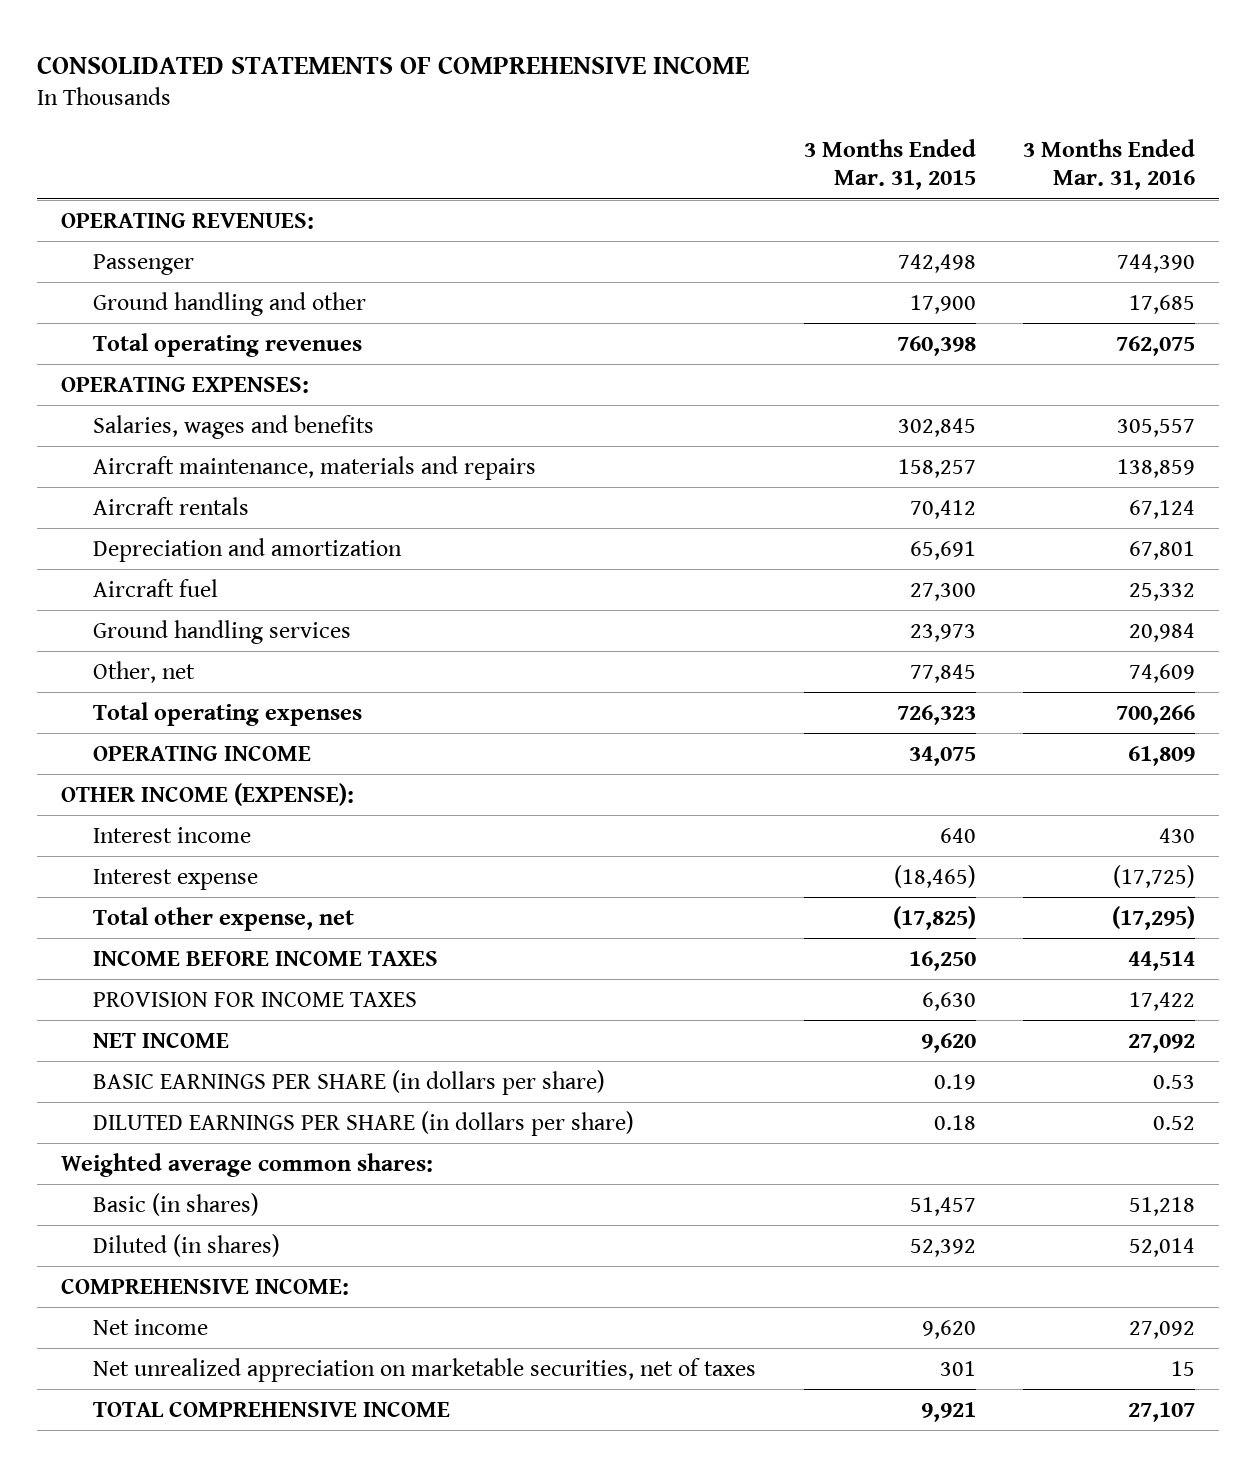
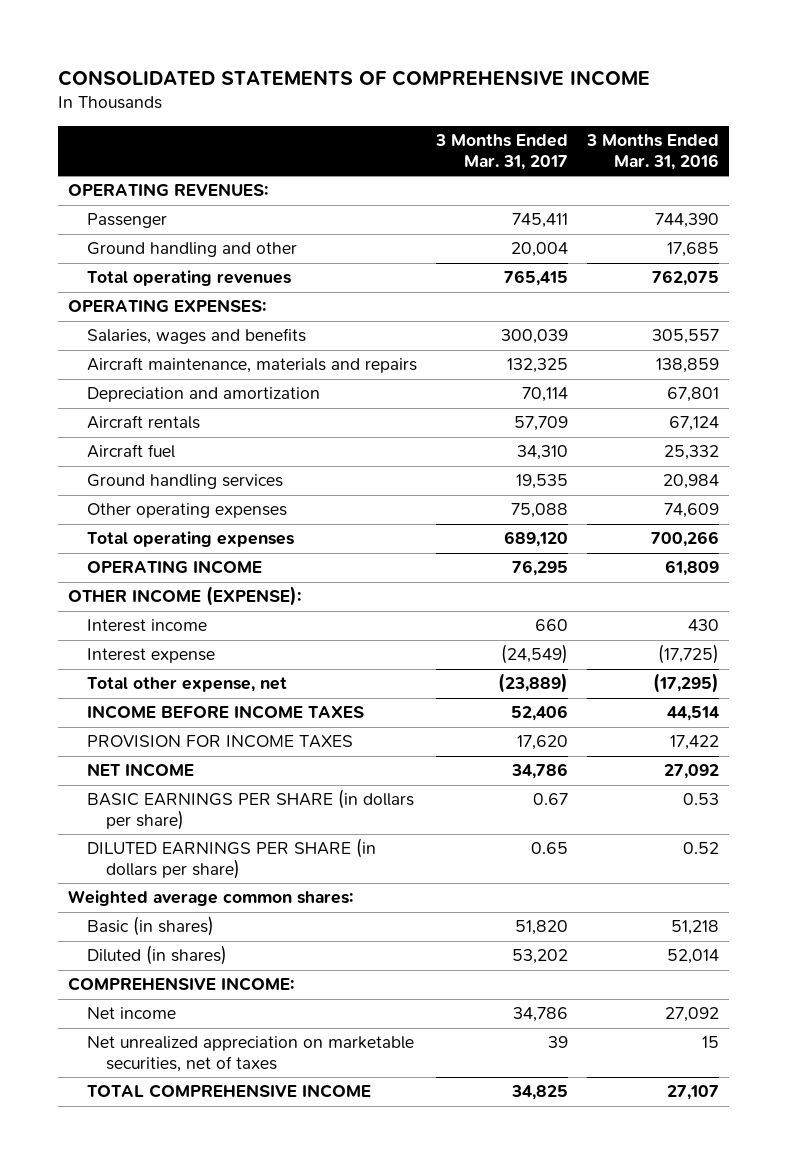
[803,138,976,191] 3 Months Ended Mar. 31, 2015 -> none
none -> [434,134,568,170] 3 Months Ended Mar. 31, 2017
[93,496,250,515] Aircraft rentals -> [86,415,200,430] Aircraft rentals
[93,660,196,683] Other, net -> [86,503,287,519] Other operating expenses

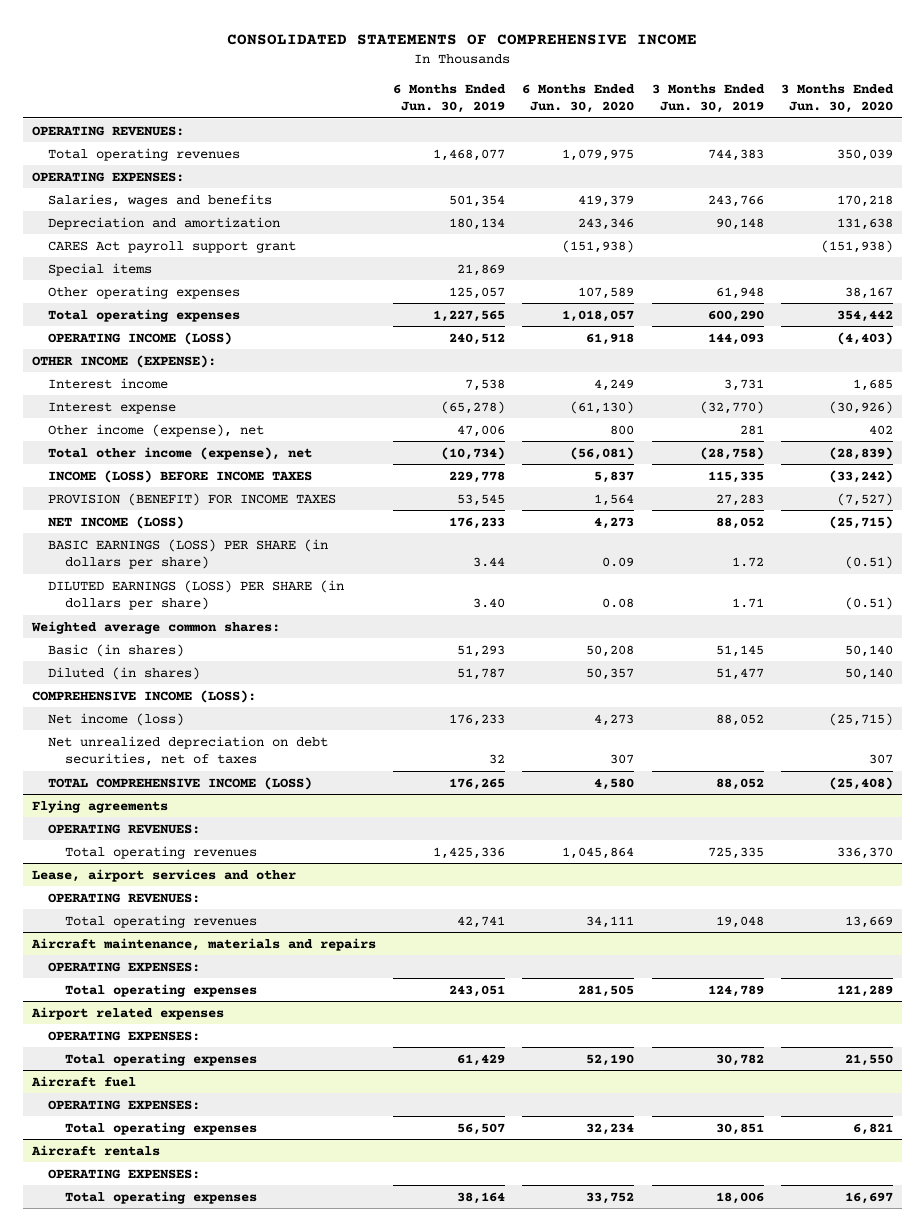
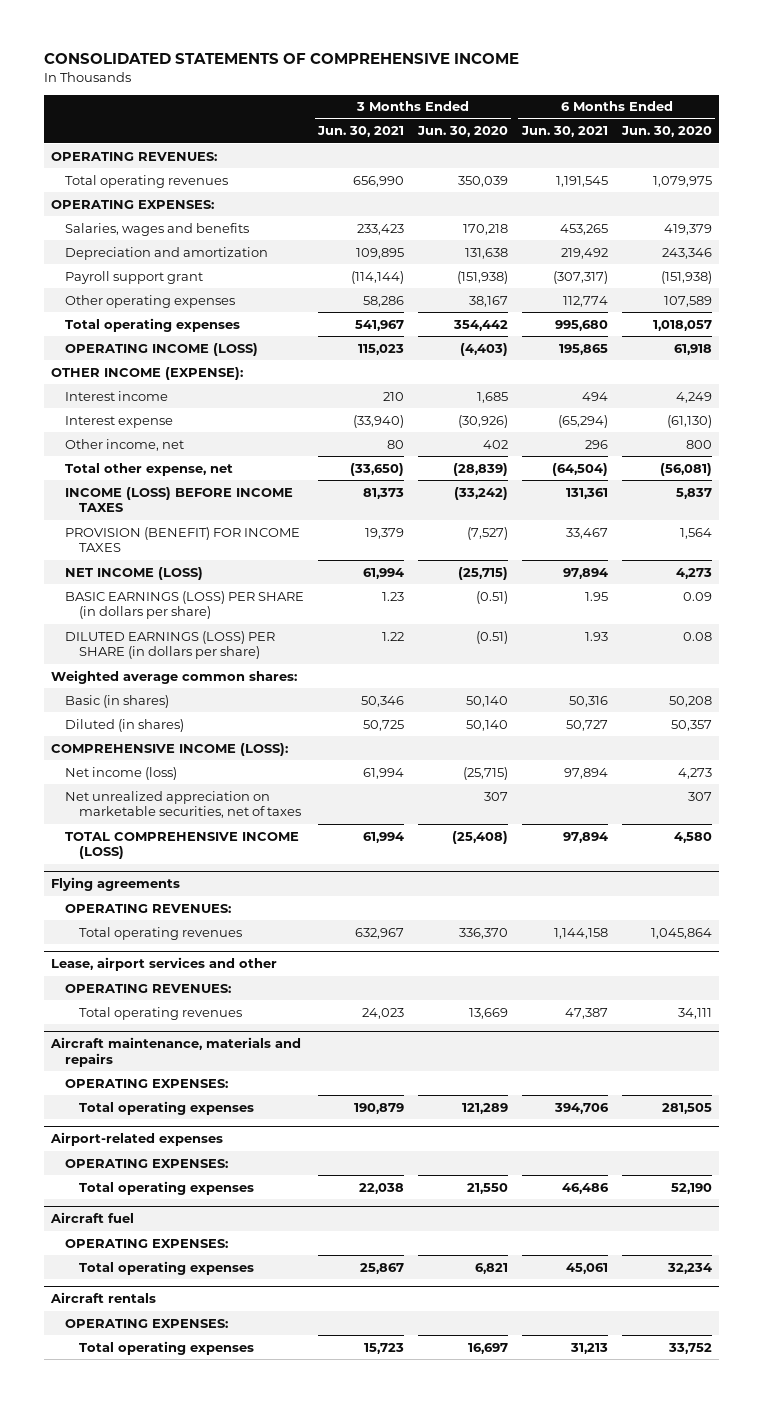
[392,83,506,114] 6 Months Ended Jun. 30, 2019 -> none
[651,83,765,114] 3 Months Ended Jun. 30, 2019 -> none
none -> [317,126,405,138] Jun. 30, 2021
none -> [520,126,608,138] Jun. 30, 2021
[48,262,153,276] Special items -> none
[48,240,297,253] CARES Act payroll support grant -> [65,270,204,284] Payroll support grant
[48,423,265,437] Other income (expense), net -> [65,438,185,451] Other income, net
[48,446,313,460] Total other income (expense), net -> [65,462,234,476] Total other expense, net
[48,735,329,767] Net unrealized depreciation on debt securities, net of taxes -> [65,790,302,819] Net unrealized appreciation on marketable securities, net of taxes
[30,1006,224,1020] Airport related expenses -> [50,1132,224,1147] Airport-related expenses

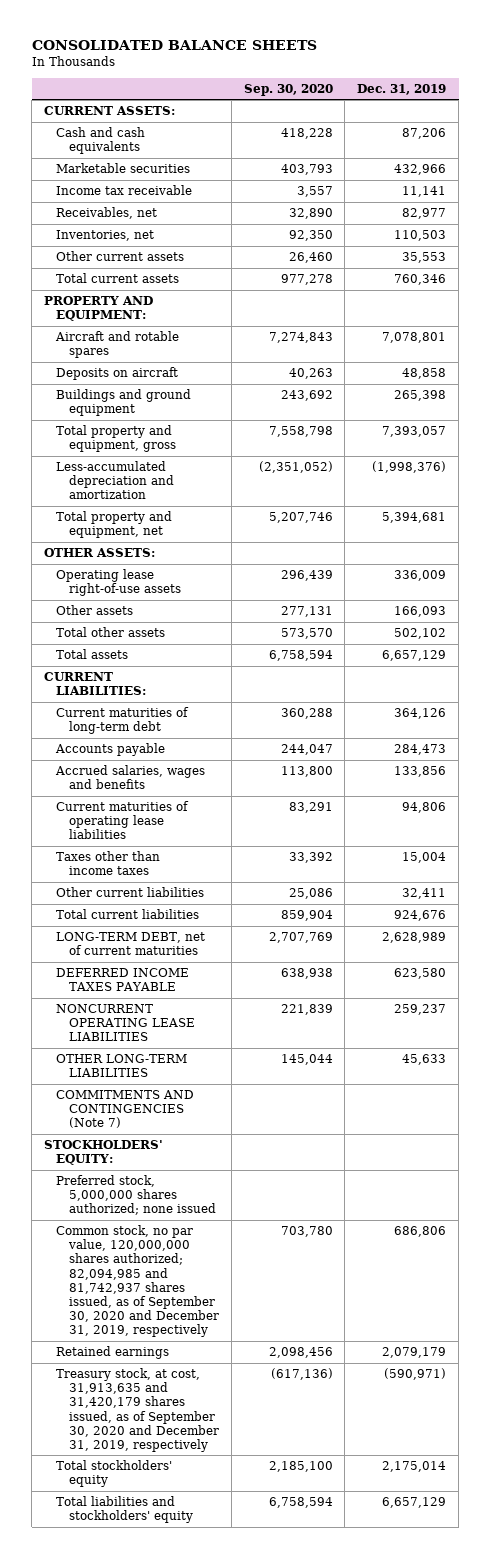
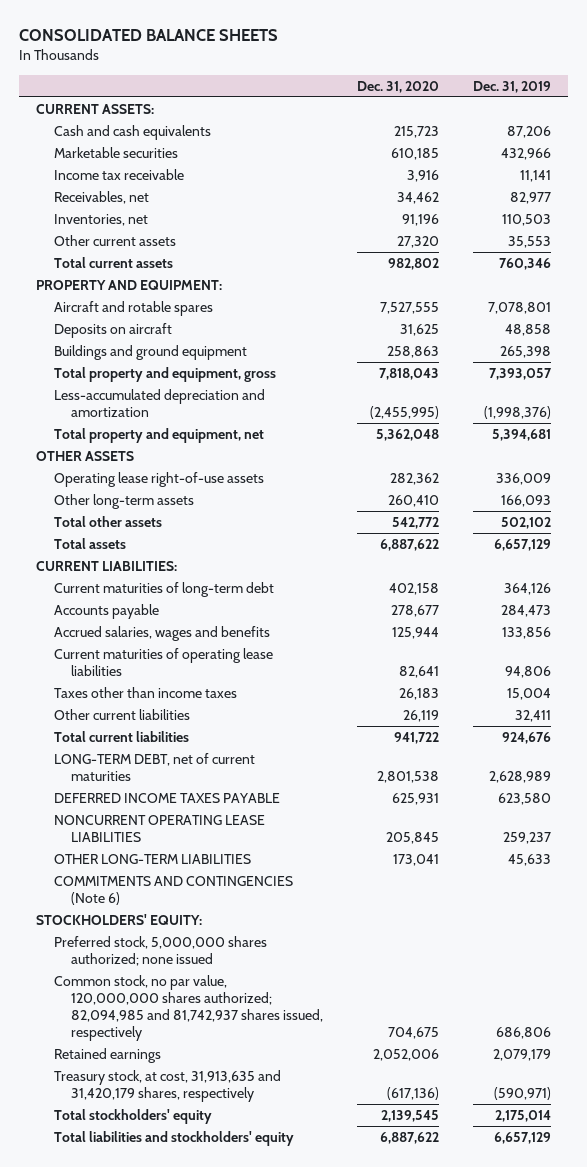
[243,83,333,96] Sep. 30, 2020 -> none
none -> [356,80,439,93] Dec. 31, 2020
[43,548,155,558] OTHER ASSETS: -> [36,450,135,461] OTHER ASSETS
[56,605,134,616] Other assets -> [53,493,194,509] Other long-term assets
[56,1090,195,1129] COMMITMENTS AND CONTINGENCIES (Note 7) -> [53,875,293,905] COMMITMENTS AND CONTINGENCIES (Note 6)
[56,1225,219,1338] Common stock, no par value, 120,000,000 shares authorized; 82,094,985 and 81,742,937 shares issued, as of September 30, 2020 and December 31, 2019, respectively -> [53,974,324,1041] Common stock, no par value, 120,000,000 shares authorized; 82,094,985 and 81,742,937 shares issued, respectively
[56,1368,219,1452] Treasury stock, at cost, 31,913,635 and 31,420,179 shares issued, as of September 30, 2020 and December 31, 2019, respectively -> [53,1069,281,1102] Treasury stock, at cost, 31,913,635 and 31,420,179 shares, respectively

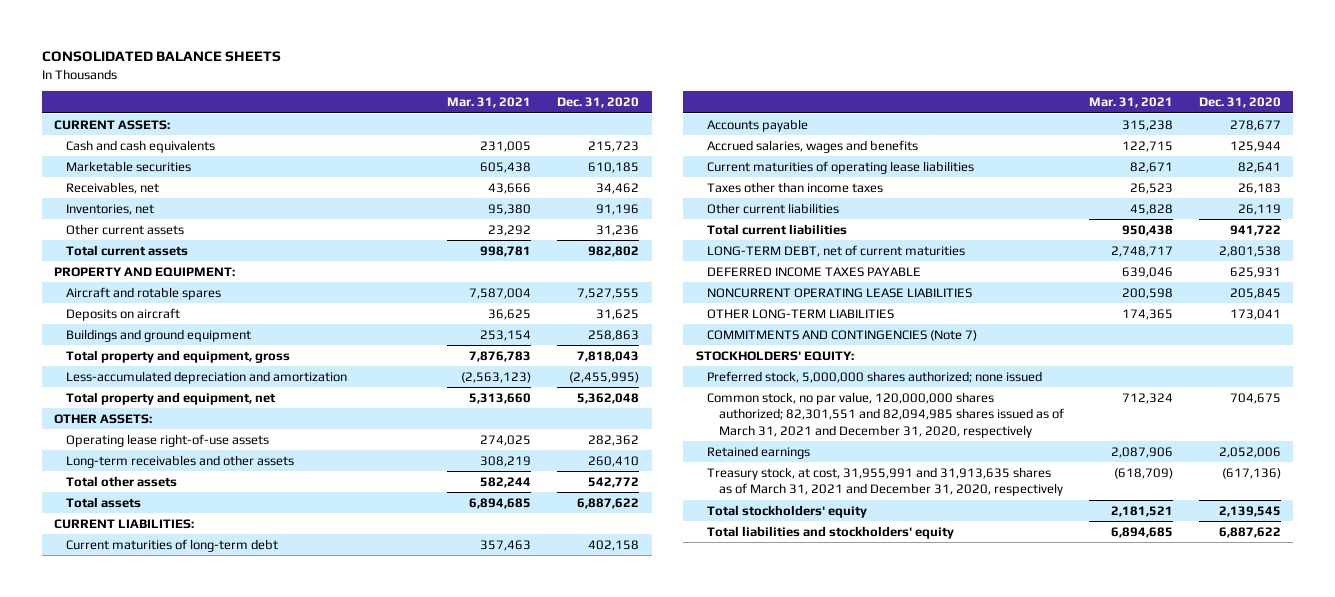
[472,80,551,93] Dec. 31, 2019 -> none
none -> [447,97,532,109] Mar. 31, 2021
[53,168,184,180] Income tax receivable -> none
[396,235,439,248] 27,320 -> [595,224,639,236] 31,236
[36,450,135,461] OTHER ASSETS -> [54,413,153,424] OTHER ASSETS:
[53,493,194,509] Other long-term assets -> [65,454,294,468] Long-term receivables and other assets
[53,875,293,905] COMMITMENTS AND CONTINGENCIES (Note 6) -> [707,329,978,341] COMMITMENTS AND CONTINGENCIES (Note 7)
[53,974,324,1041] Common stock, no par value, 120,000,000 shares authorized; 82,094,985 and 81,742,937 shares issued, respectively -> [707,391,1064,438] Common stock, no par value, 120,000,000 shares authorized; 82,301,551 and 82,094,985 shares issued as of March 31, 2021 and December 31, 2020, respectively
[53,1069,281,1102] Treasury stock, at cost, 31,913,635 and 31,420,179 shares, respectively -> [707,466,1063,497] Treasury stock, at cost, 31,955,991 and 31,913,635 shares as of March 31, 2021 and December 31, 2020, respectively

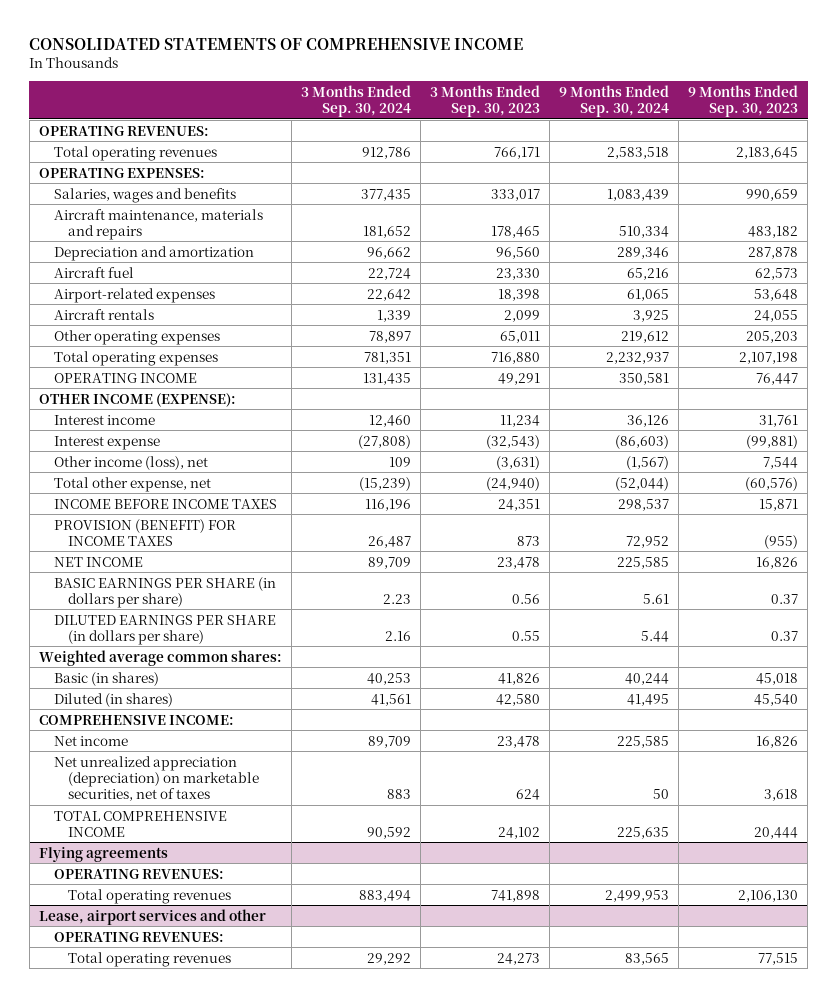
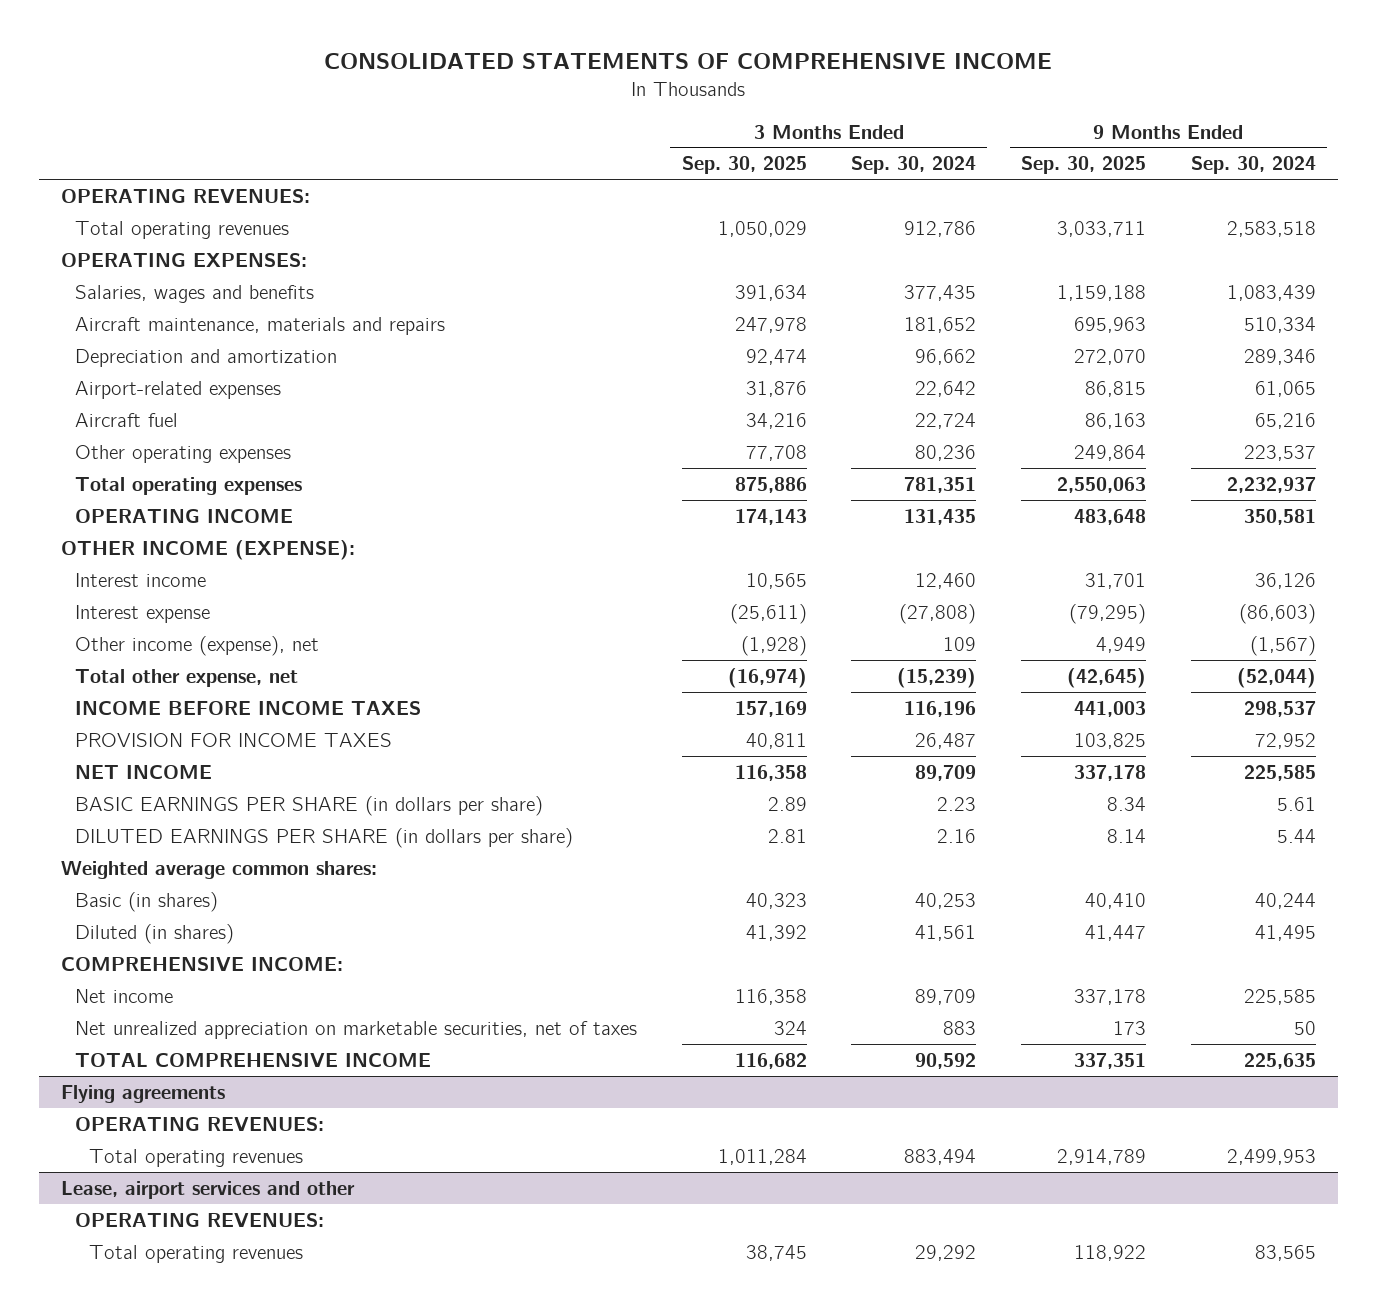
[430,84,541,118] 3 Months Ended Sep. 30, 2023 -> none
[688,84,799,118] 9 Months Ended Sep. 30, 2023 -> none
none -> [681,156,807,175] Sep. 30, 2025
none -> [1020,156,1146,175] Sep. 30, 2025
[53,308,154,320] Aircraft rentals -> none
[53,266,134,278] Aircraft fuel -> [74,412,178,427] Aircraft fuel
[368,330,411,343] 78,897 -> [915,444,977,461] 80,236
[621,330,670,343] 219,612 -> [1243,444,1316,461] 223,537
[53,455,208,470] Other income (loss), net -> [74,635,319,656] Other income (expense), net
[53,518,236,546] PROVISION (BENEFIT) FOR INCOME TAXES -> [74,732,392,747] PROVISION FOR INCOME TAXES
[53,755,260,801] Net unrealized appreciation (depreciation) on marketable securities, net of taxes -> [74,1020,637,1039] Net unrealized appreciation on marketable securities, net of taxes

